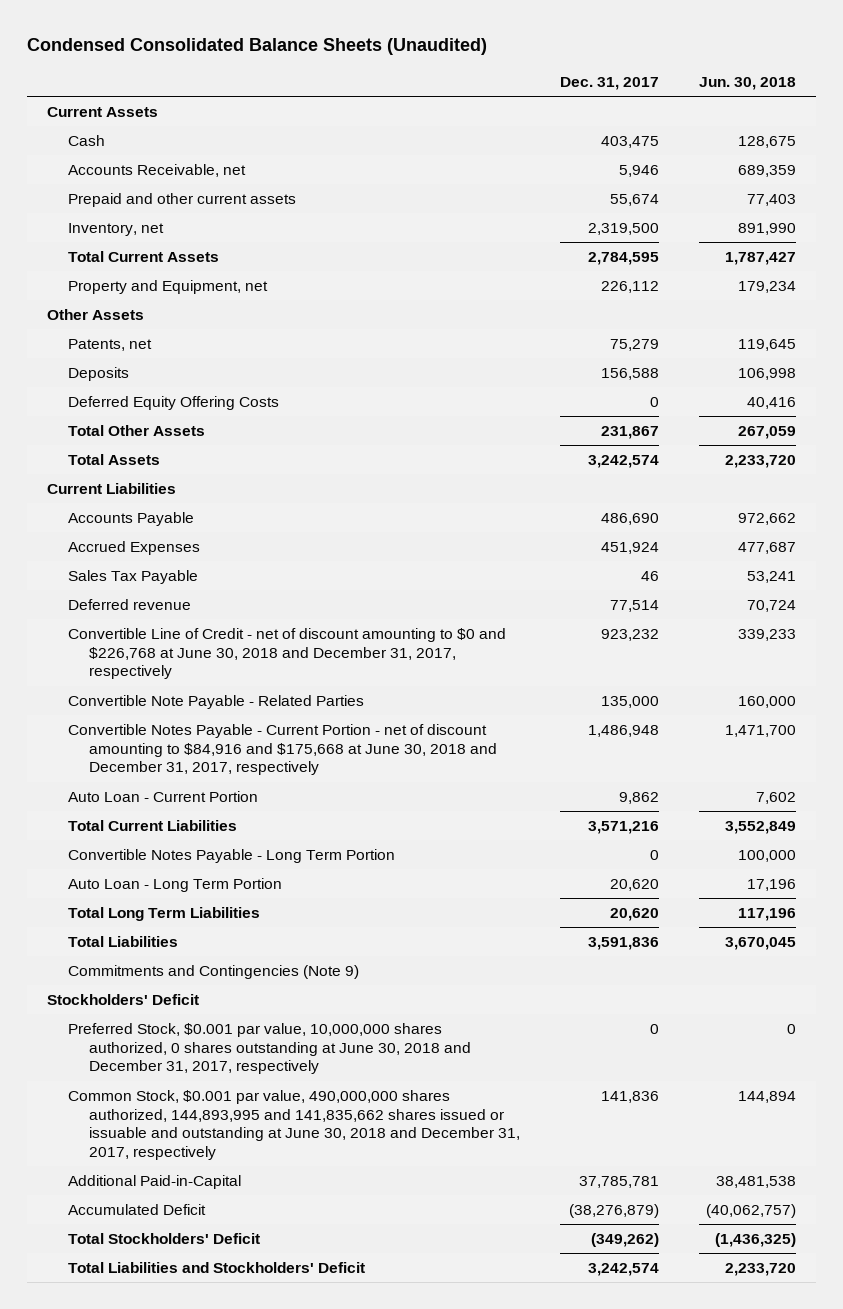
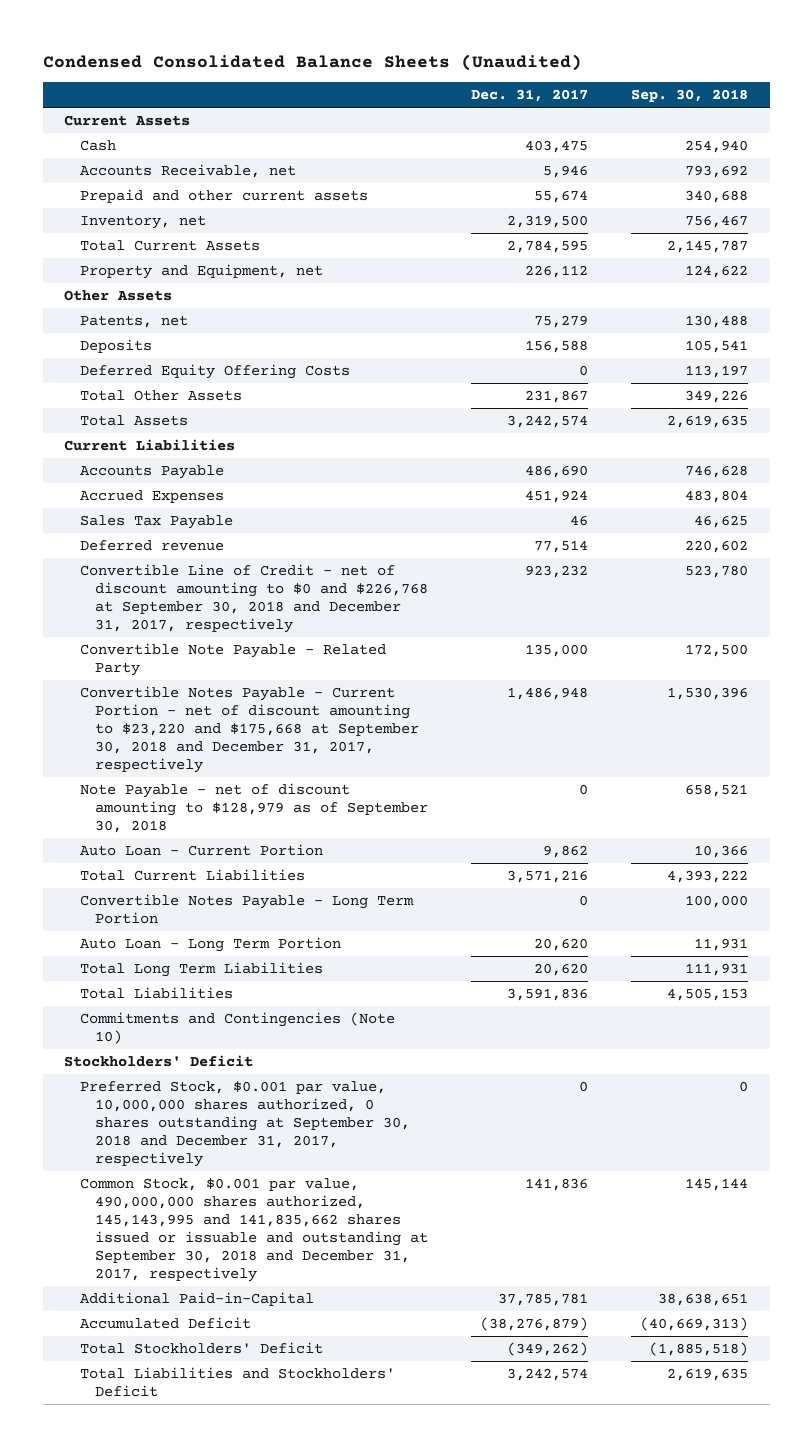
[698,77,796,91] Jun. 30, 2018 -> none
none -> [631,89,749,103] Sep. 30, 2018
[67,628,506,680] Convertible Line of Credit - net of discount amounting to $0 and $226,768 at June 30, 2018 and December 31, 2017, respectively -> [79,563,429,634] Convertible Line of Credit - net of discount amounting to $0 and $226,768 at September 30, 2018 and December 31, 2017, respectively
[67,695,364,710] Convertible Note Payable - Related Parties -> [79,642,386,677] Convertible Note Payable - Related Party
[67,724,498,776] Convertible Notes Payable - Current Portion - net of discount amounting to $84,916 and $175,668 at June 30, 2018 and December 31, 2017, respectively -> [79,685,420,774] Convertible Notes Payable - Current Portion - net of discount amounting to $23,220 and $175,668 at September 30, 2018 and December 31, 2017, respectively
none -> [79,782,429,834] Note Payable - net of discount amounting to $128,979 as of September 30, 2018
[67,965,359,980] Commitments and Contingencies (Note 9) -> [79,1011,395,1045] Commitments and Contingencies (Note 10)
[67,1023,472,1075] Preferred Stock, $0.001 par value, 10,000,000 shares authorized, 0 shares outstanding at June 30, 2018 and December 31, 2017, respectively -> [79,1080,411,1168] Preferred Stock, $0.001 par value, 10,000,000 shares authorized, 0 shares outstanding at September 30, 2018 and December 31, 2017, respectively
[67,1090,521,1160] Common Stock, $0.001 par value, 490,000,000 shares authorized, 144,893,995 and 141,835,662 shares issued or issuable and outstanding at June 30, 2018 and December 31, 2017, respectively -> [79,1177,429,1283] Common Stock, $0.001 par value, 490,000,000 shares authorized, 145,143,995 and 141,835,662 shares issued or issuable and outstanding at September 30, 2018 and December 31, 2017, respectively

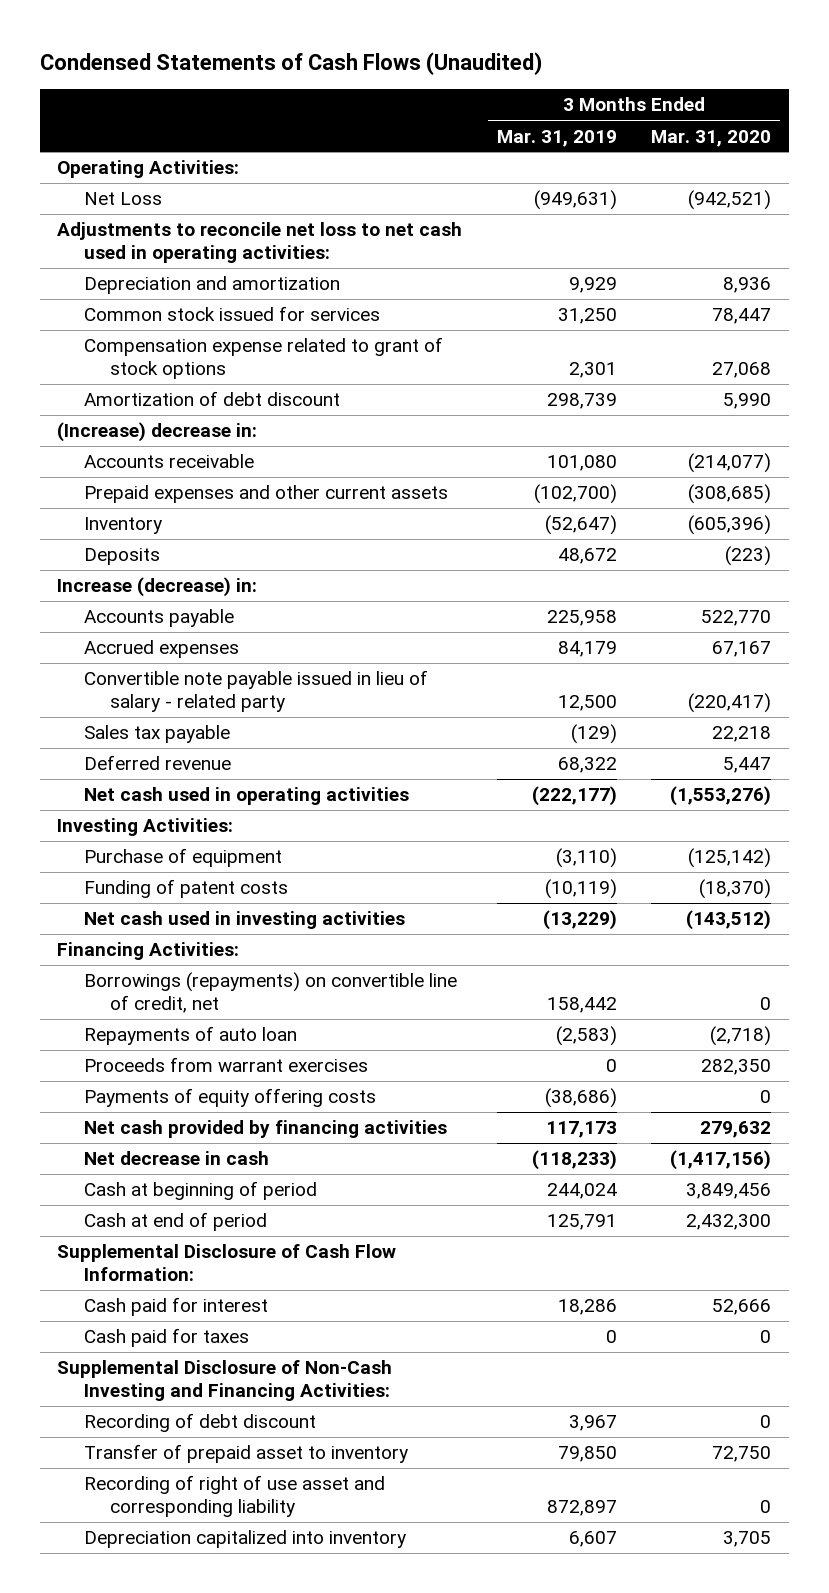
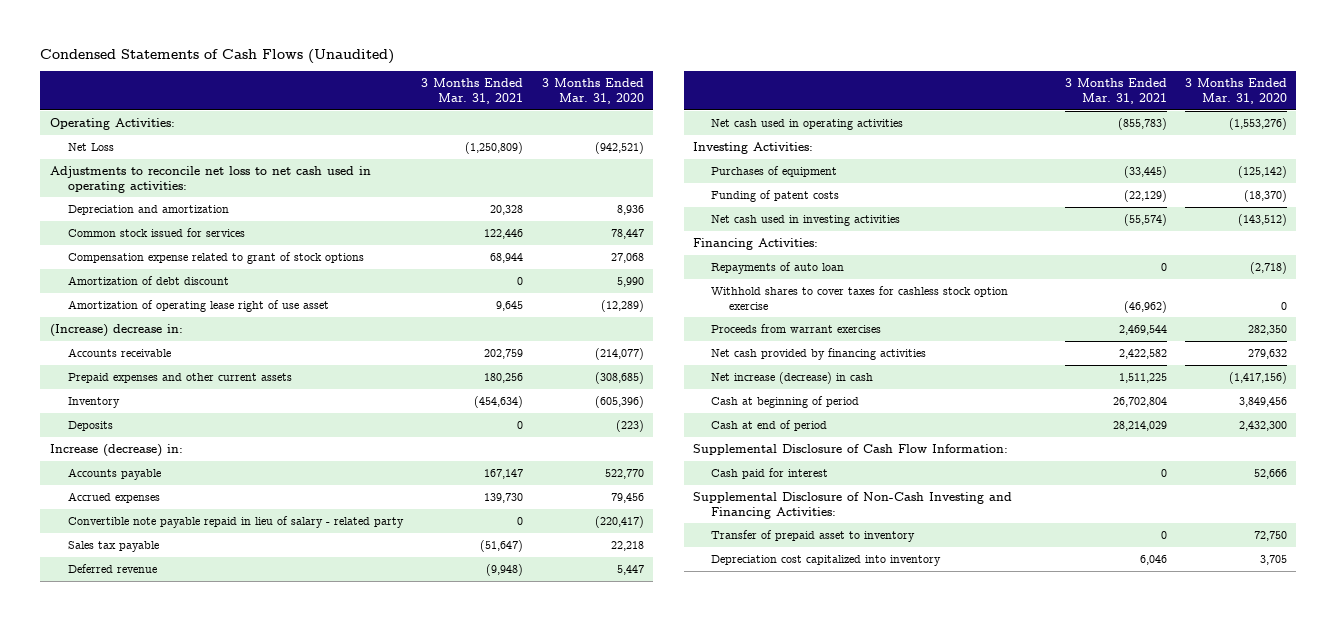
[496,129,617,147] Mar. 31, 2019 -> none
none -> [421,78,524,104] 3 Months Ended Mar. 31, 2021
none -> [67,300,329,313] Amortization of operating lease right of use asset
[712,641,772,658] 67,167 -> [610,493,644,504] 79,456
[83,670,428,712] Convertible note payable issued in lieu of salary - related party -> [67,516,404,529] Convertible note payable repaid in lieu of salary - related party
[83,848,282,868] Purchase of equipment -> [710,166,837,178] Purchases of equipment
[83,972,457,1013] Borrowings (repayments) on convertible line of credit, net -> none
none -> [710,286,1008,310] Withhold shares to cover taxes for cashless stock option exercise
[83,1088,376,1108] Payments of equity offering costs -> none
[83,1151,269,1166] Net decrease in cash -> [710,372,873,385] Net increase (decrease) in cash
[83,1328,249,1348] Cash paid for taxes -> none
[83,1413,316,1433] Recording of debt discount -> none
[83,1475,385,1517] Recording of right of use asset and corresponding liability -> none
[83,1530,406,1549] Depreciation capitalized into inventory -> [710,555,941,567] Depreciation cost capitalized into inventory

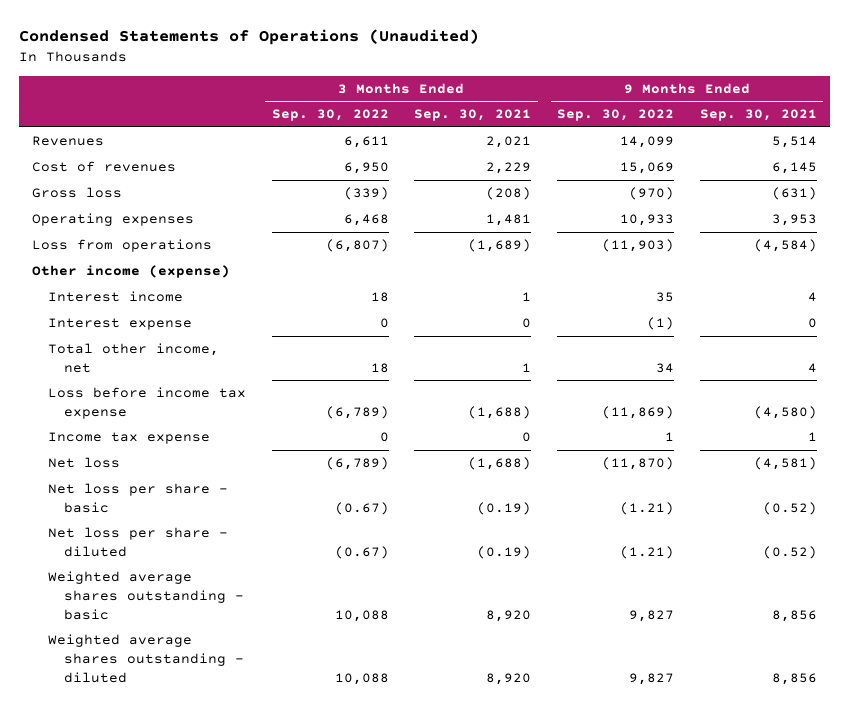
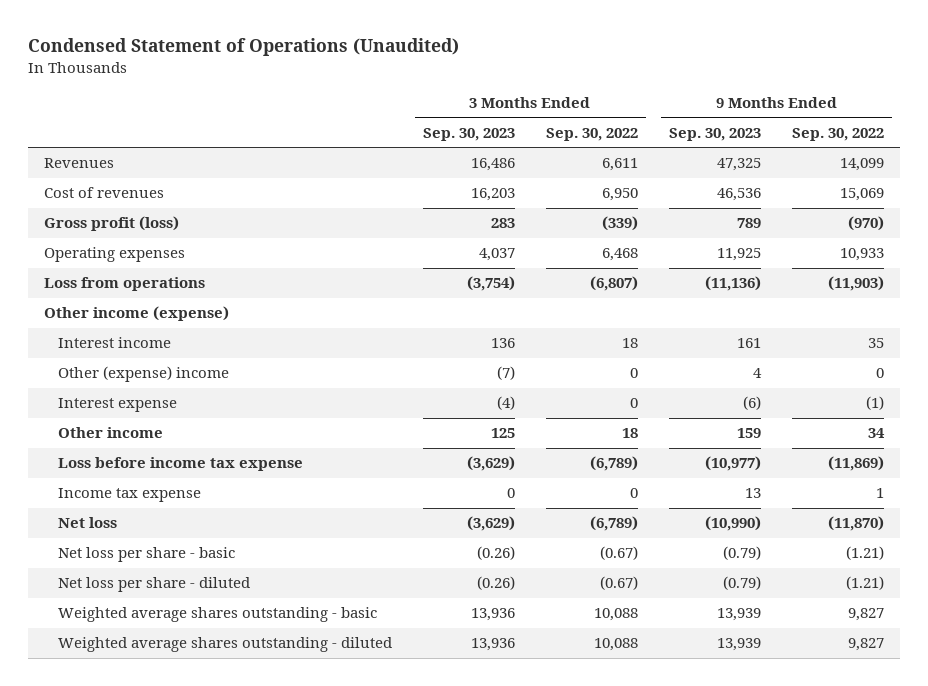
[18,29,479,46] Condensed Statements of Operations (Unaudited) -> [28,38,460,57] Condensed Statement of Operations (Unaudited)
[414,109,532,122] Sep. 30, 2021 -> none
[699,109,817,122] Sep. 30, 2021 -> none
none -> [422,127,515,141] Sep. 30, 2023
none -> [669,127,762,141] Sep. 30, 2023
[31,187,122,199] Gross loss -> [43,216,179,232] Gross profit (loss)
none -> [57,366,229,383] Other (expense) income
[47,343,219,373] Total other income, net -> [57,427,163,439] Other income

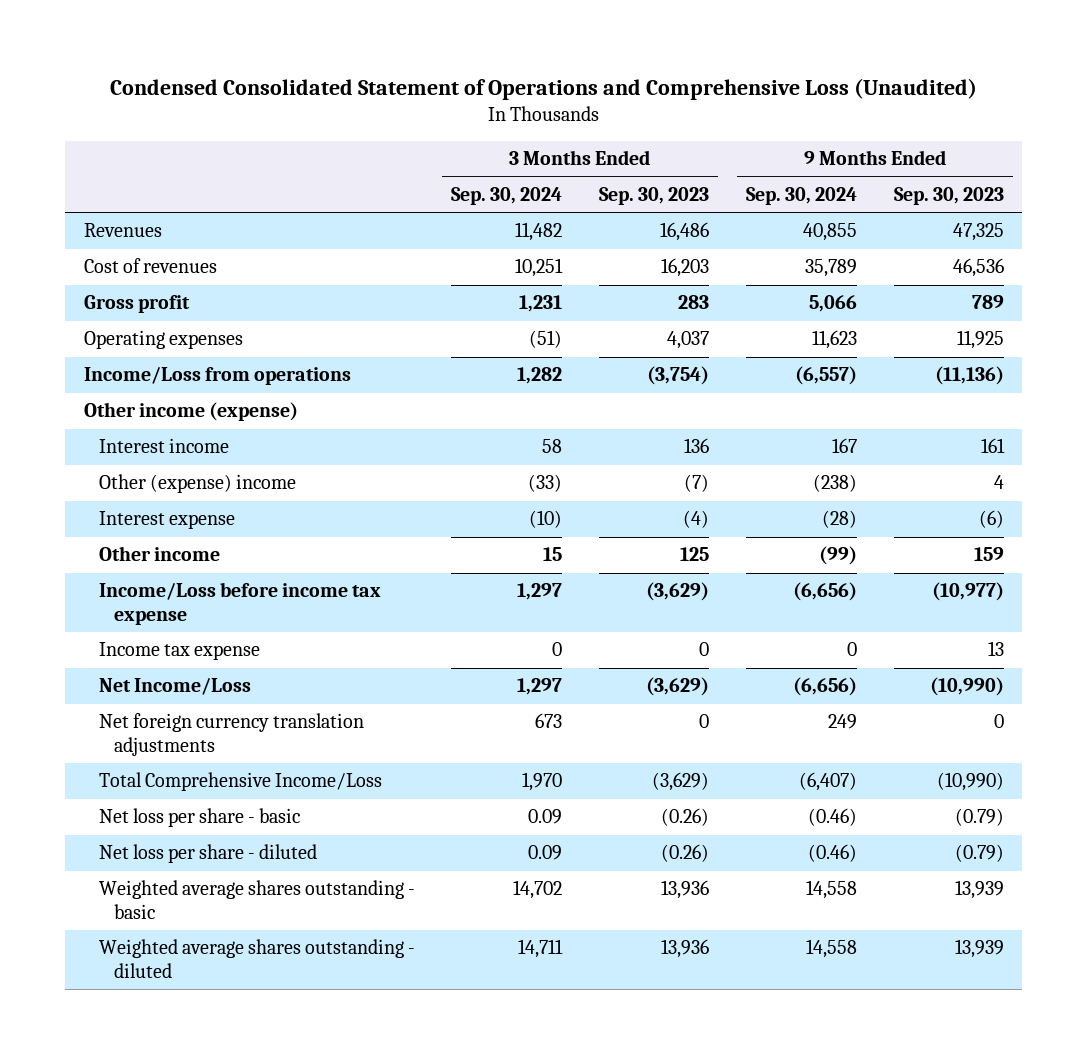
[28,38,460,57] Condensed Statement of Operations (Unaudited) -> [109,78,977,101] Condensed Consolidated Statement of Operations and Comprehensive Loss (Unaudited)
[545,127,638,141] Sep. 30, 2022 -> none
[792,127,885,141] Sep. 30, 2022 -> none
none -> [451,187,563,206] Sep. 30, 2024
none -> [745,187,857,206] Sep. 30, 2024
[43,216,179,232] Gross profit (loss) -> [83,295,190,314] Gross profit
[43,277,205,292] Loss from operations -> [83,367,351,386] Income/Loss from operations
[57,457,303,472] Loss before income tax expense -> [98,582,381,625] Income/Loss before income tax expense
[57,517,117,529] Net loss -> [98,678,251,696] Net Income/Loss
none -> [98,713,364,756] Net foreign currency translation adjustments
none -> [98,772,382,792] Total Comprehensive Income/Loss

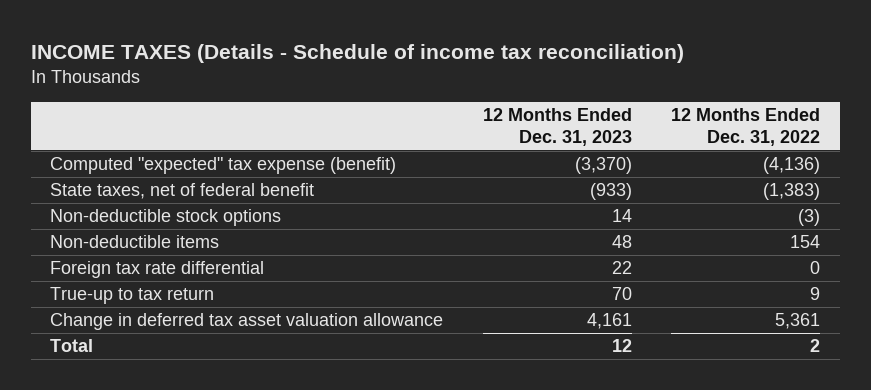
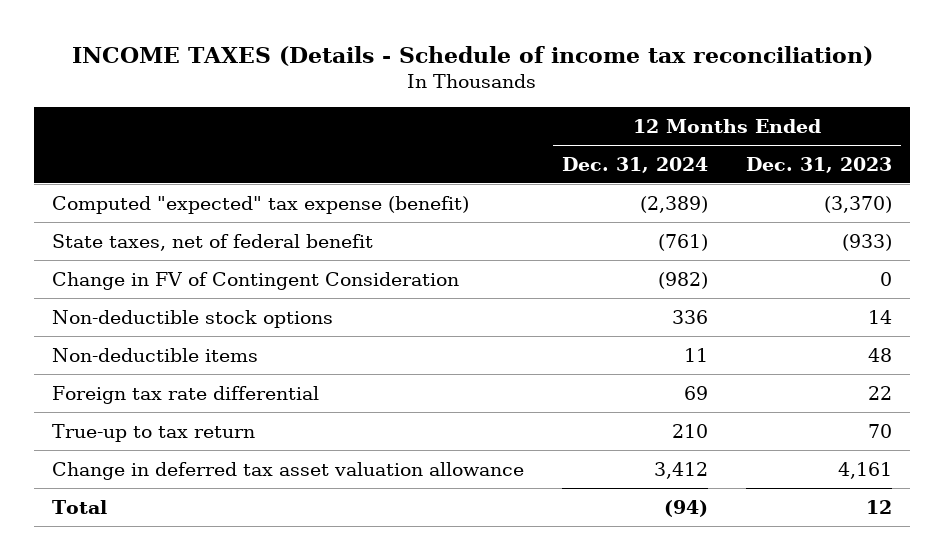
[671,108,821,146] 12 Months Ended Dec. 31, 2022 -> none
none -> [561,156,708,173] Dec. 31, 2024
none -> [52,271,460,290] Change in FV of Contingent Consideration

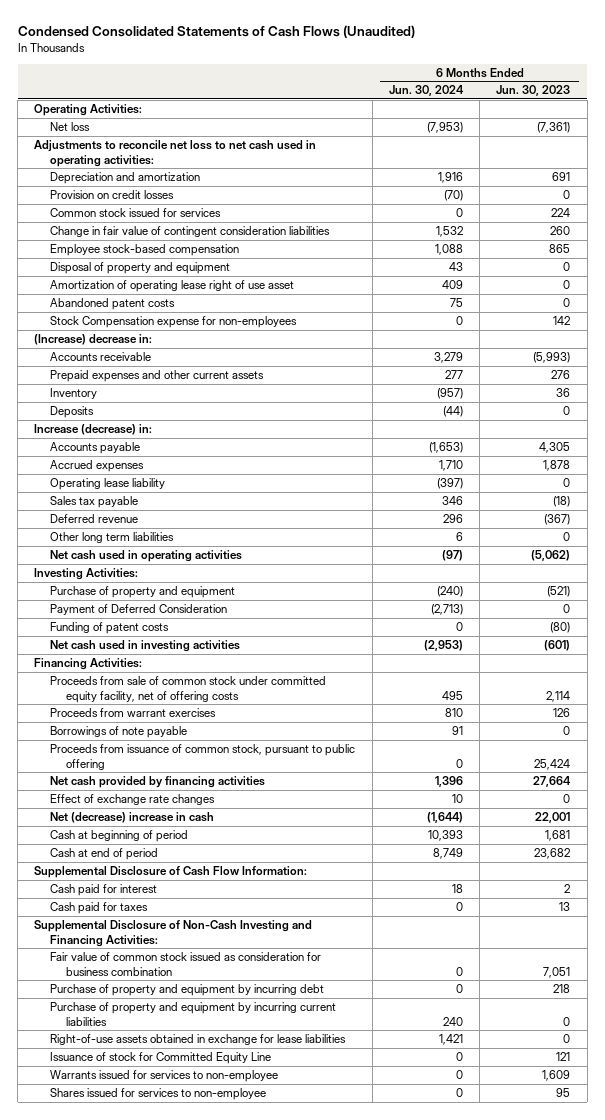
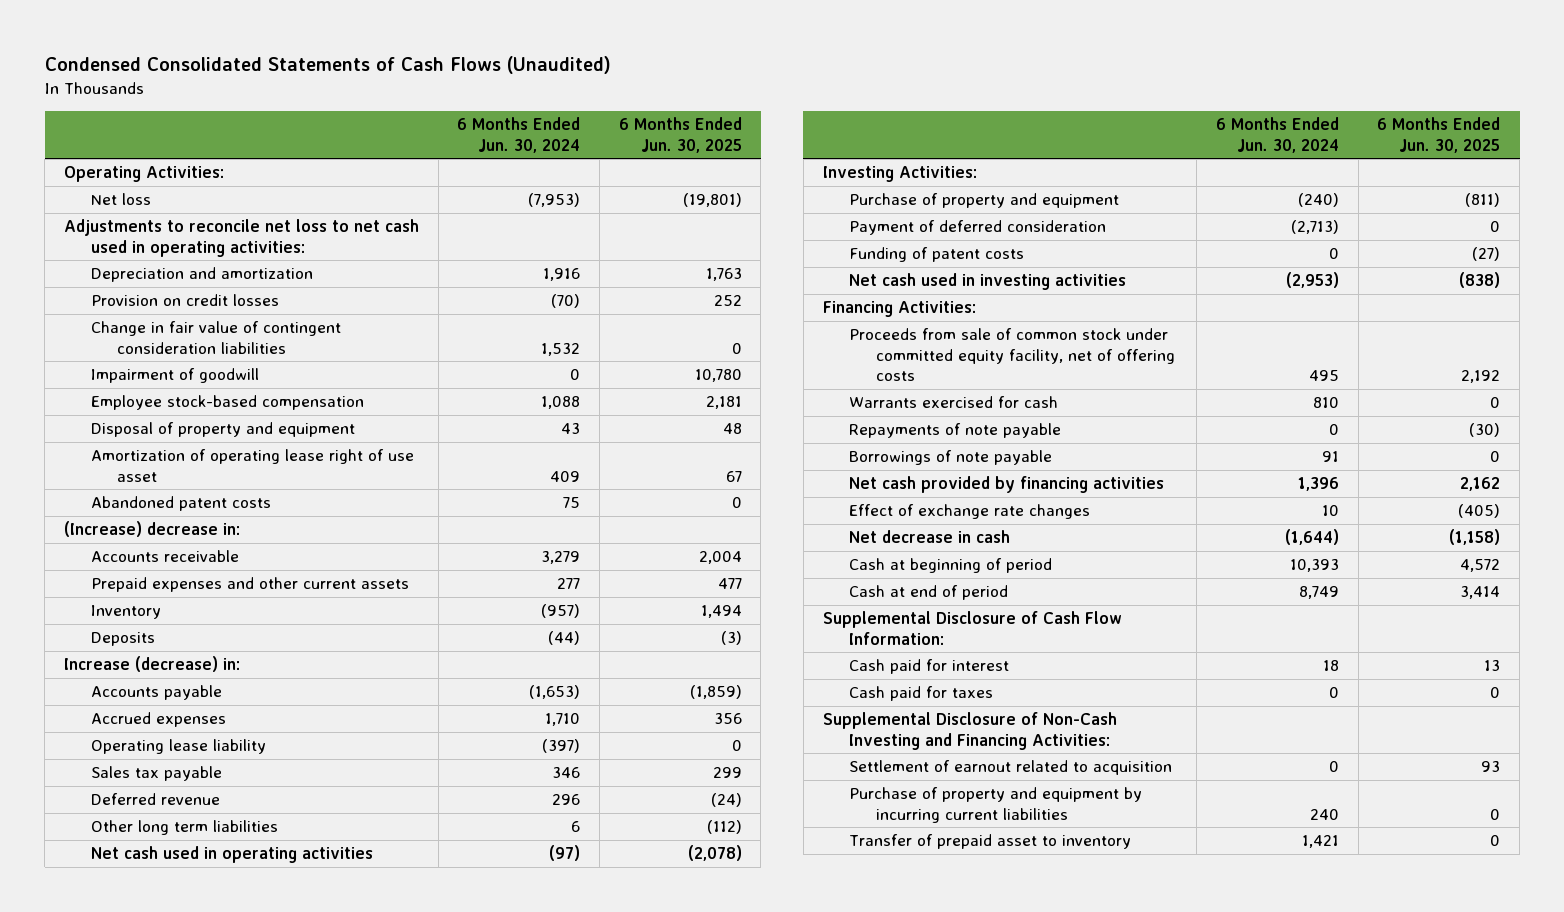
[496,85,571,97] Jun. 30, 2023 -> none
none -> [618,117,742,153] 6 Months Ended Jun. 30, 2025
[50,208,222,218] Common stock issued for services -> none
none -> [90,368,259,384] Impairment of goodwill
[50,316,298,329] Stock Compensation expense for non-employees -> none
[50,604,228,616] Payment of Deferred Consideration -> [849,220,1107,236] Payment of deferred consideration
[50,708,217,718] Proceeds from warrant exercises -> [849,396,1059,409] Warrants exercised for cash
none -> [849,423,1062,439] Repayments of note payable
[50,744,356,770] Proceeds from issuance of common stock, pursuant to public offering -> none
[50,812,215,824] Net (decrease) increase in cash -> [849,530,1011,544] Net decrease in cash
[50,952,322,976] Fair value of common stock issued as consideration for business combination -> none
[50,984,325,997] Purchase of property and equipment by incurring debt -> none
none -> [849,760,1173,776] Settlement of earnout related to acquisition
[50,1052,272,1065] Issuance of stock for Committed Equity Line -> none
[50,1070,279,1083] Warrants issued for services to non-employee -> none
[50,1088,267,1101] Shares issued for services to non-employee -> none
[50,1034,347,1046] Right-of-use assets obtained in exchange for lease liabilities -> [849,834,1132,850] Transfer of prepaid asset to inventory

